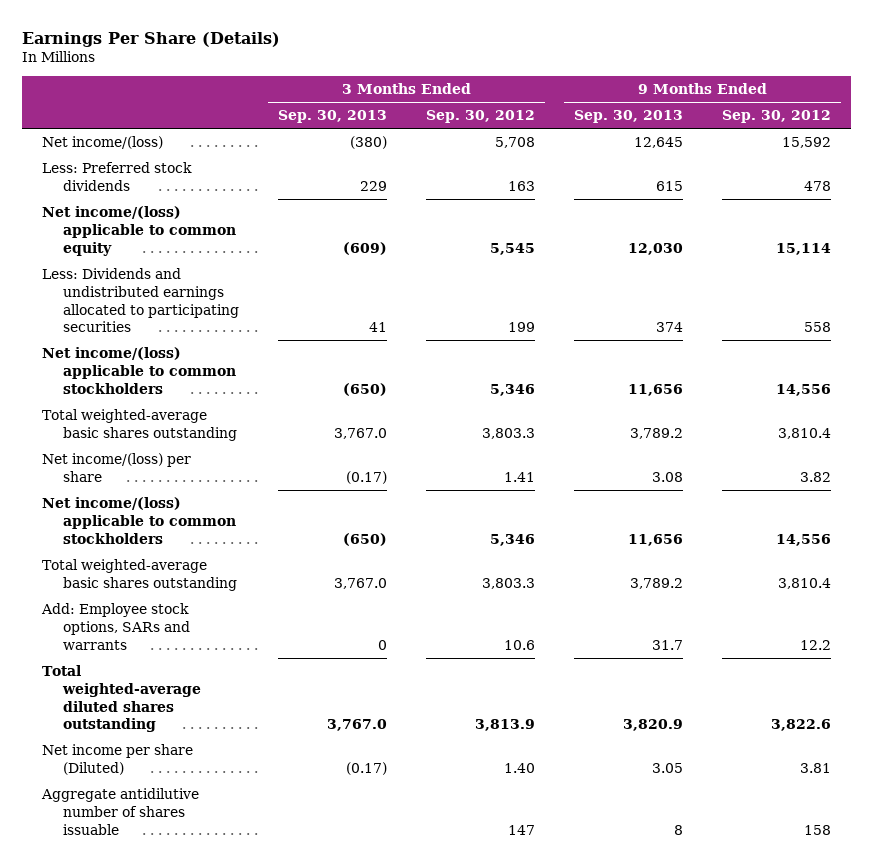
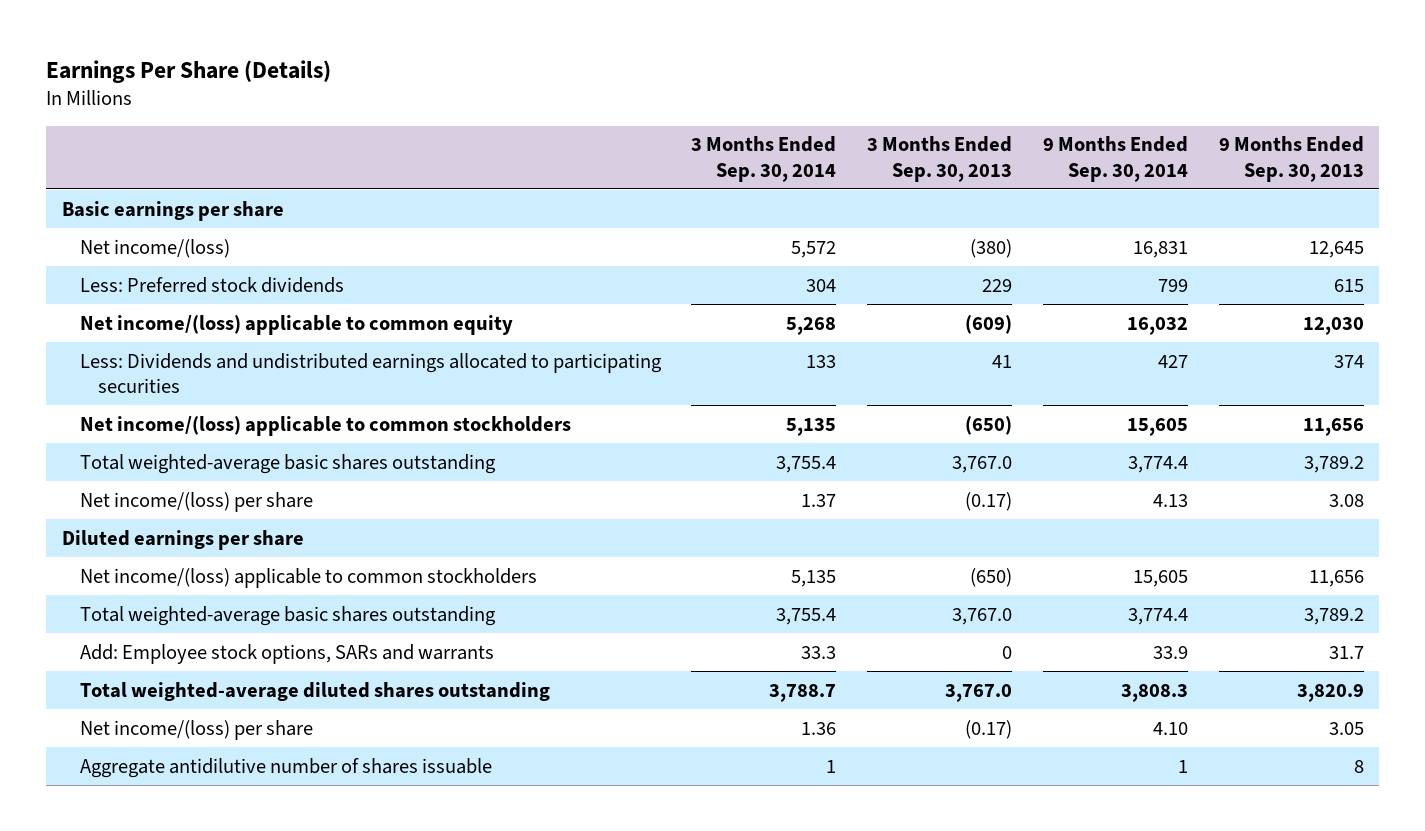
[426,110,536,124] Sep. 30, 2012 -> none
[722,110,832,124] Sep. 30, 2012 -> none
none -> [691,136,837,182] 3 Months Ended Sep. 30, 2014
none -> [1042,136,1188,182] 9 Months Ended Sep. 30, 2014
none -> [61,200,284,221] Basic earnings per share
none -> [61,529,304,550] Diluted earnings per share
[42,744,194,775] Net income per share (Diluted) -> [79,719,313,740] Net income/(loss) per share

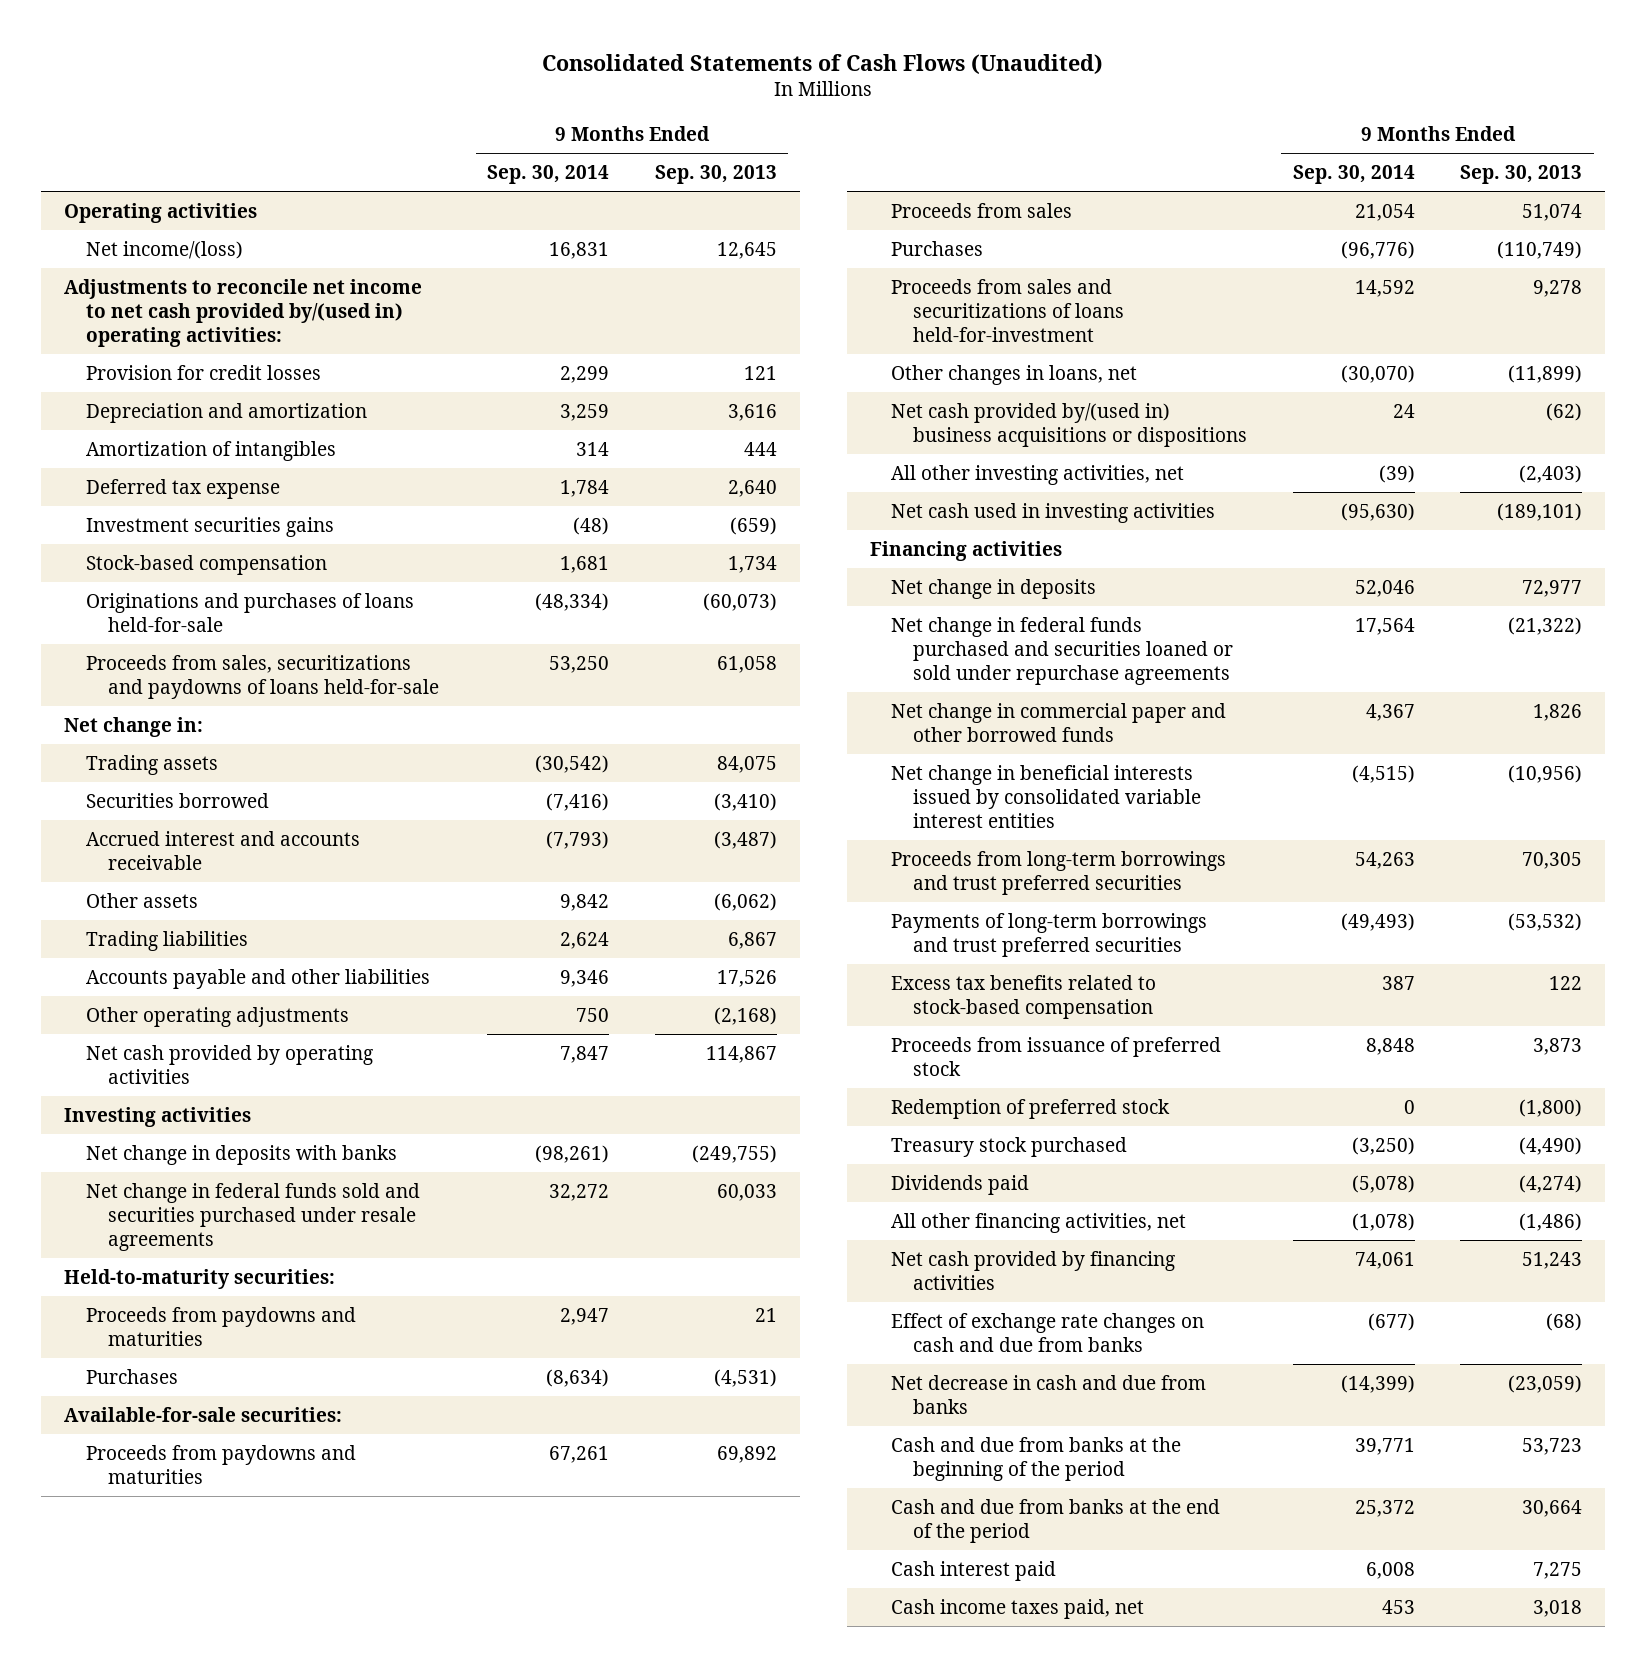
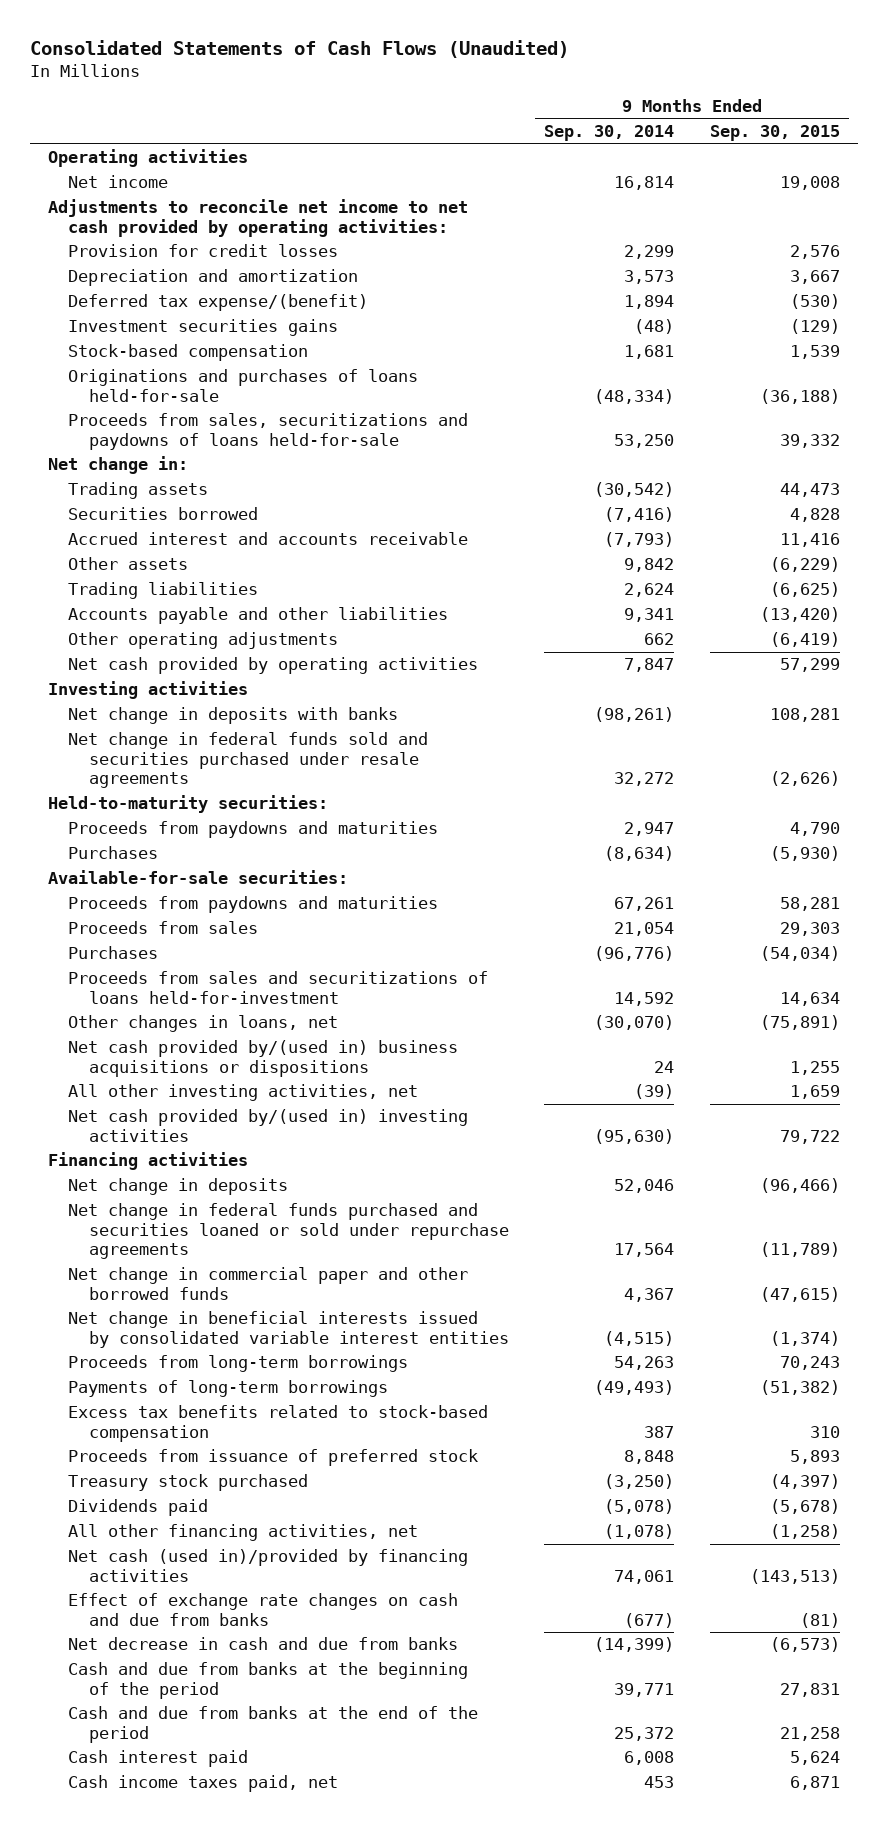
[654,164,777,184] Sep. 30, 2013 -> none
none -> [709,125,840,142] Sep. 30, 2015
[85,240,243,259] Net income/(loss) -> [68,175,169,189] Net income
[549,241,610,259] 16,831 -> [614,176,675,191] 16,814
[64,278,423,347] Adjustments to reconcile net income to net cash provided by/(used in) operating activities: -> [47,199,468,237] Adjustments to reconcile net income to net cash provided by operating activities:
[85,440,336,461] Amortization of intangibles -> none
[560,403,610,421] 3,259 -> [624,270,675,285] 3,573
[85,478,280,499] Deferred tax expense -> [68,294,369,312] Deferred tax expense/(benefit)
[560,479,610,497] 1,784 -> [624,295,675,310] 1,894
[560,969,610,987] 9,346 -> [624,608,675,623] 9,341
[576,1007,610,1022] 750 -> [644,633,675,646] 662
[891,502,1216,523] Net cash used in investing activities -> [68,1109,469,1142] Net cash provided by/(used in) investing activities
[891,850,1227,895] Proceeds from long-term borrowings and trust preferred securities -> [68,1355,409,1373] Proceeds from long-term borrowings
[891,912,1208,957] Payments of long-term borrowings and trust preferred securities -> [68,1380,389,1398] Payments of long-term borrowings
[891,1098,1171,1119] Redemption of preferred stock -> none
[891,1250,1176,1290] Net cash provided by financing activities -> [68,1549,469,1582] Net cash (used in)/provided by financing activities

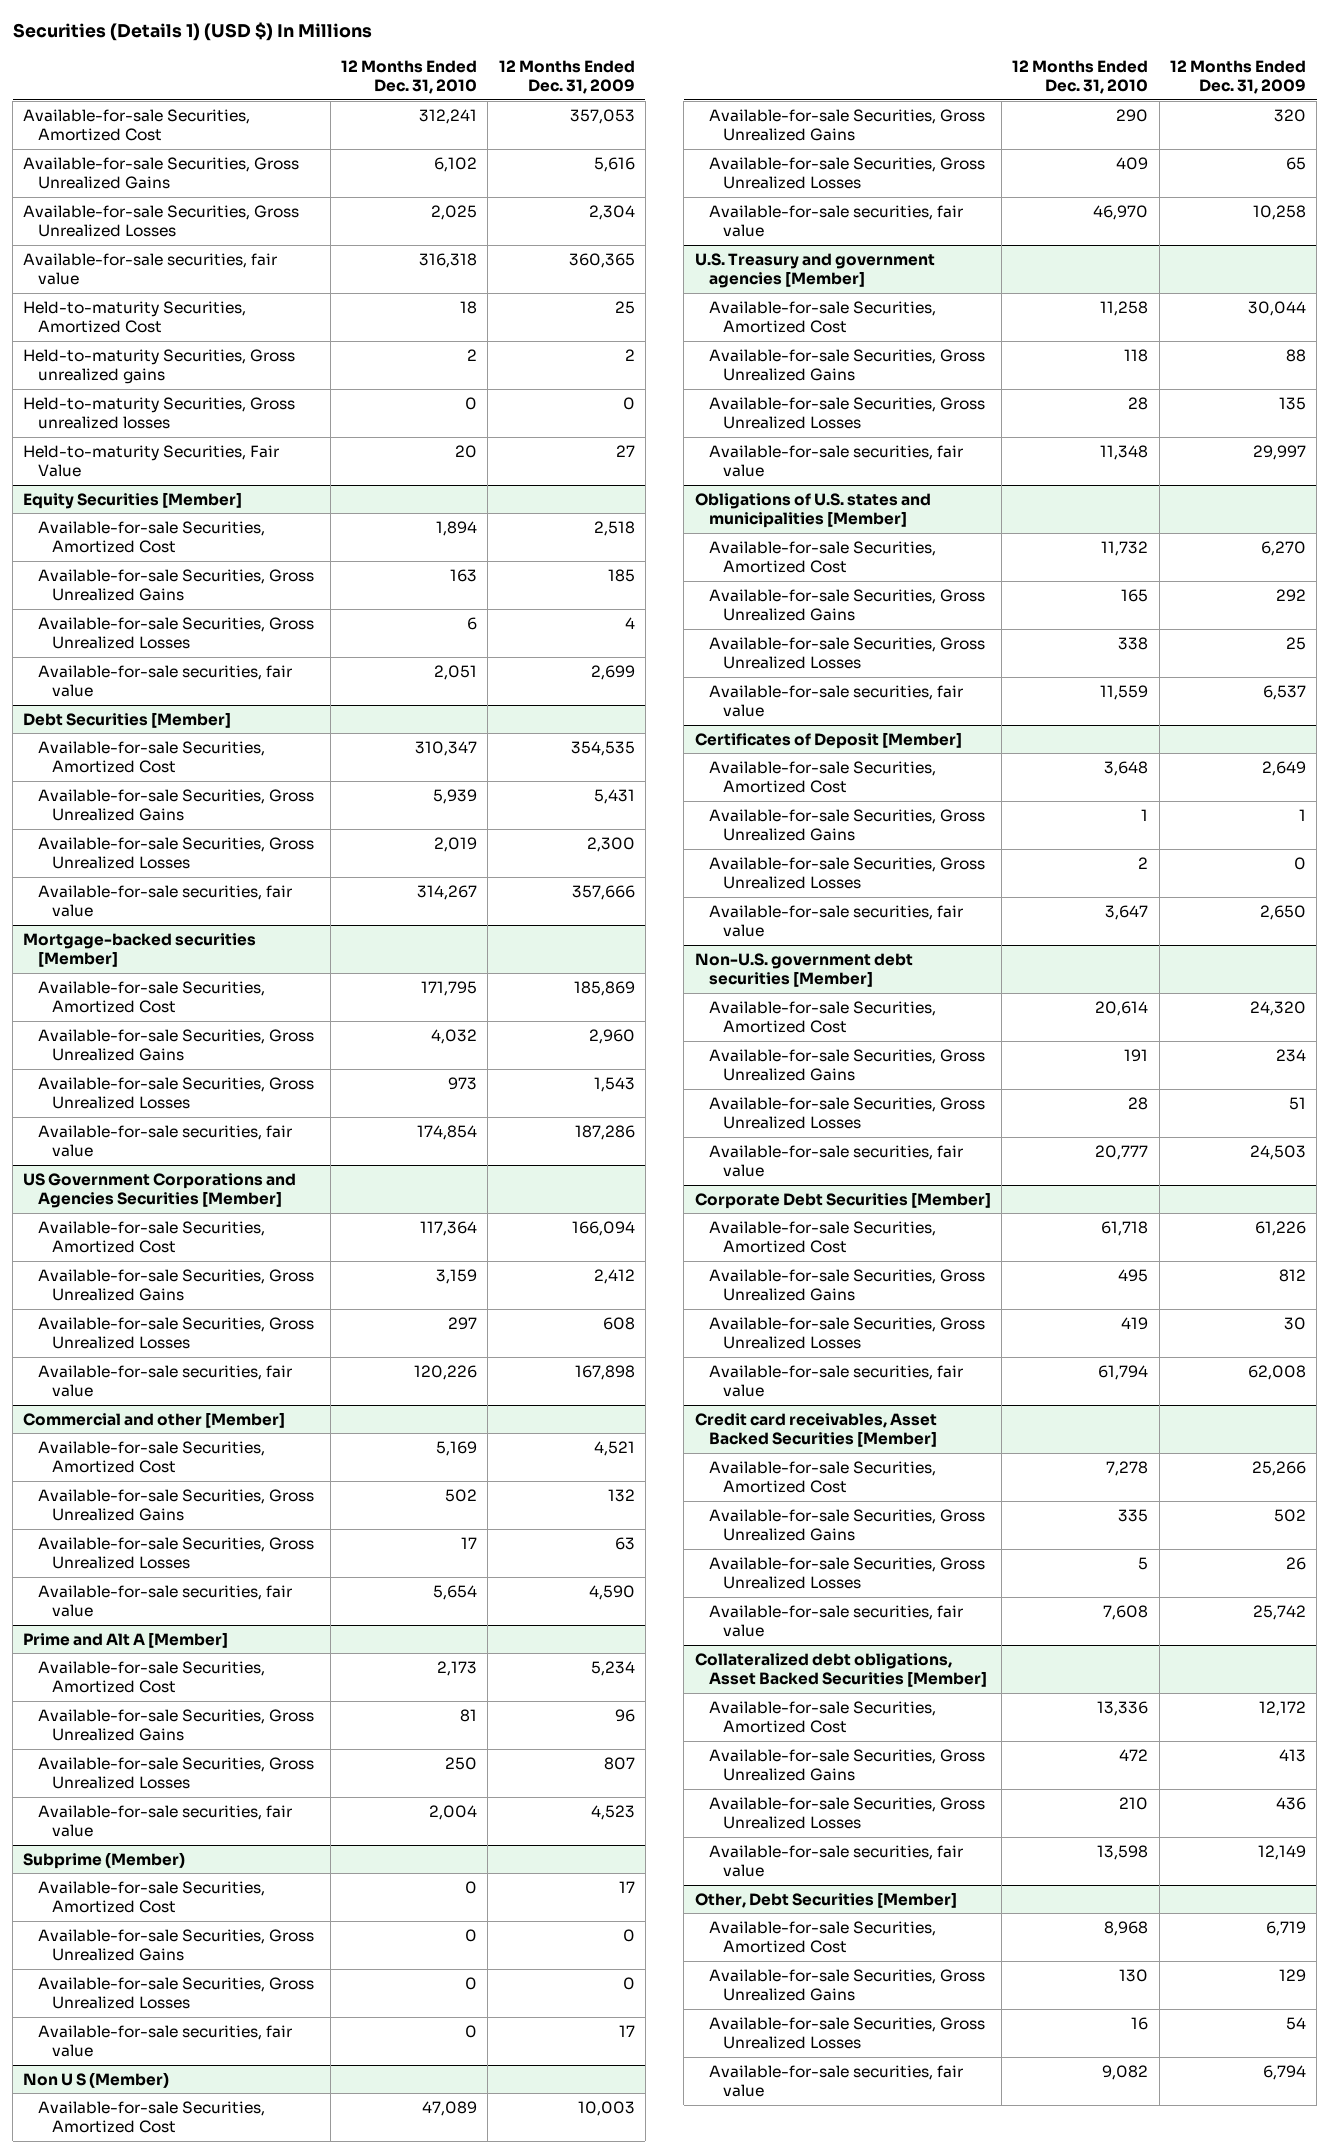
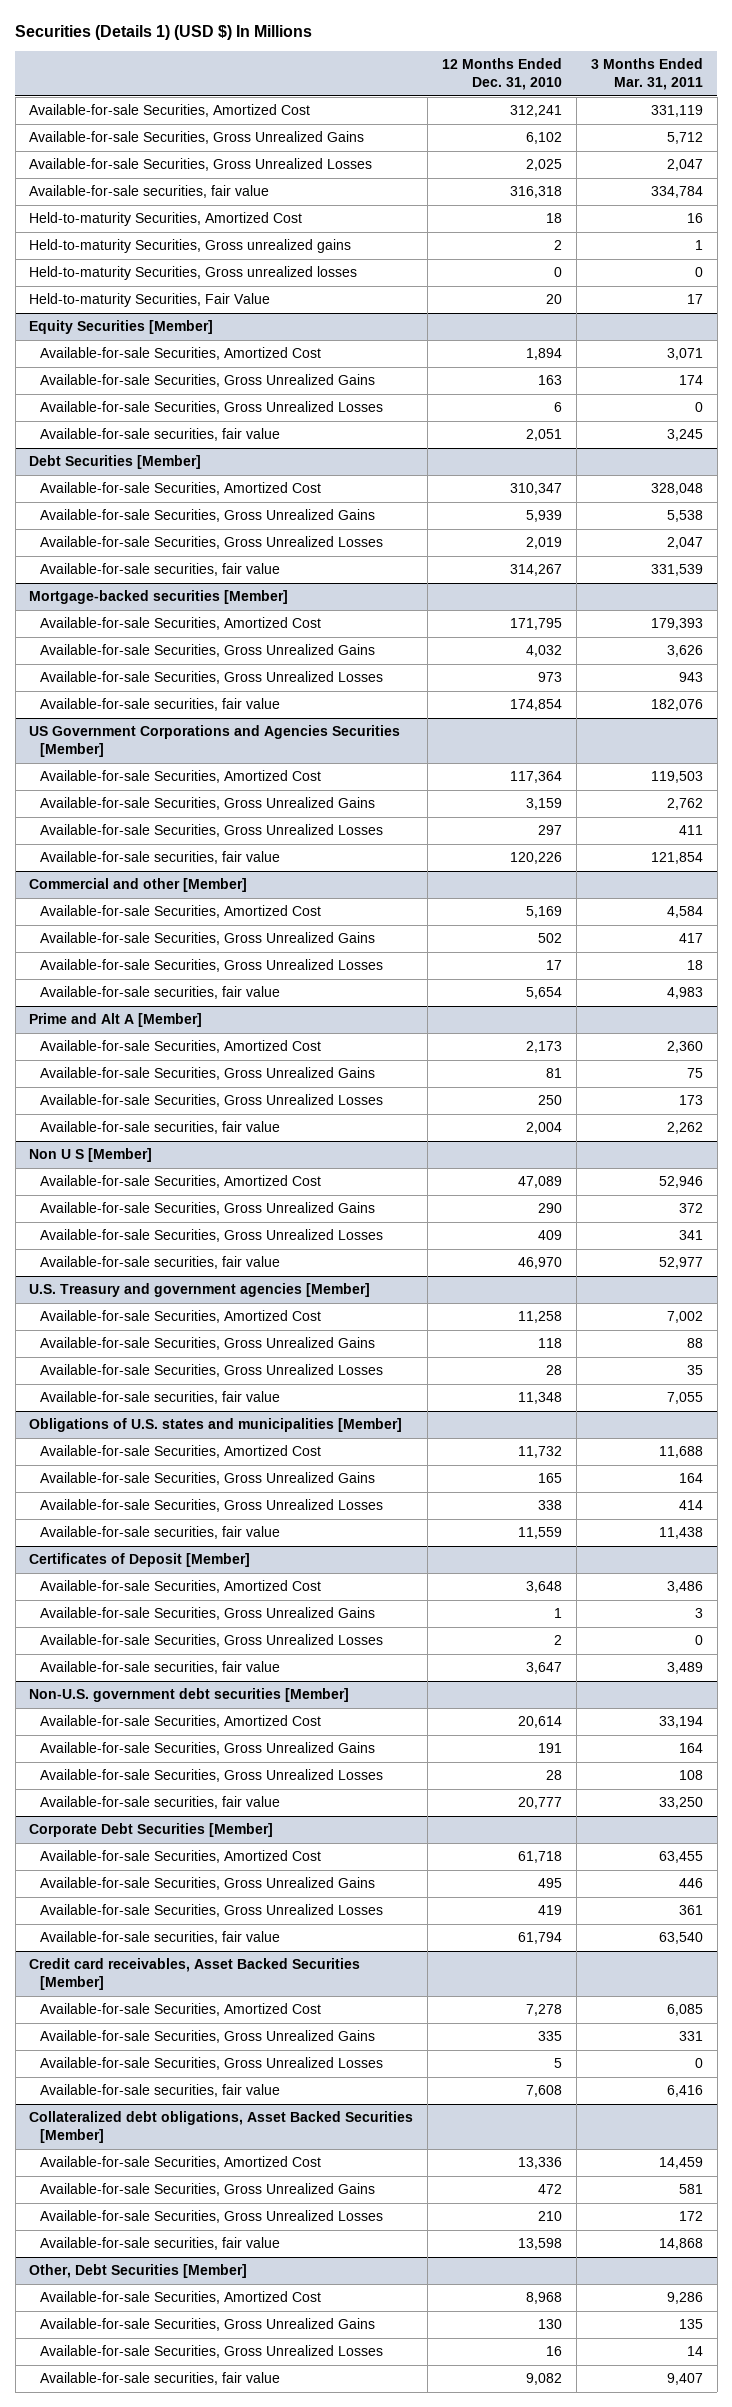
[498,59,635,95] 12 Months Ended Dec. 31, 2009 -> none
none -> [590,58,703,91] 3 Months Ended Mar. 31, 2011
[23,1851,186,1869] Subprime (Member) -> none
[37,1880,265,1914] Available-for-sale Securities, Amortized Cost -> none
[37,1928,314,1962] Available-for-sale Securities, Gross Unrealized Gains -> none
[37,1976,314,2010] Available-for-sale Securities, Gross Unrealized Losses -> none
[37,2024,292,2058] Available-for-sale securities, fair value -> none
[23,2071,170,2088] Non U S (Member) -> [29,1148,153,1163] Non U S [Member]

